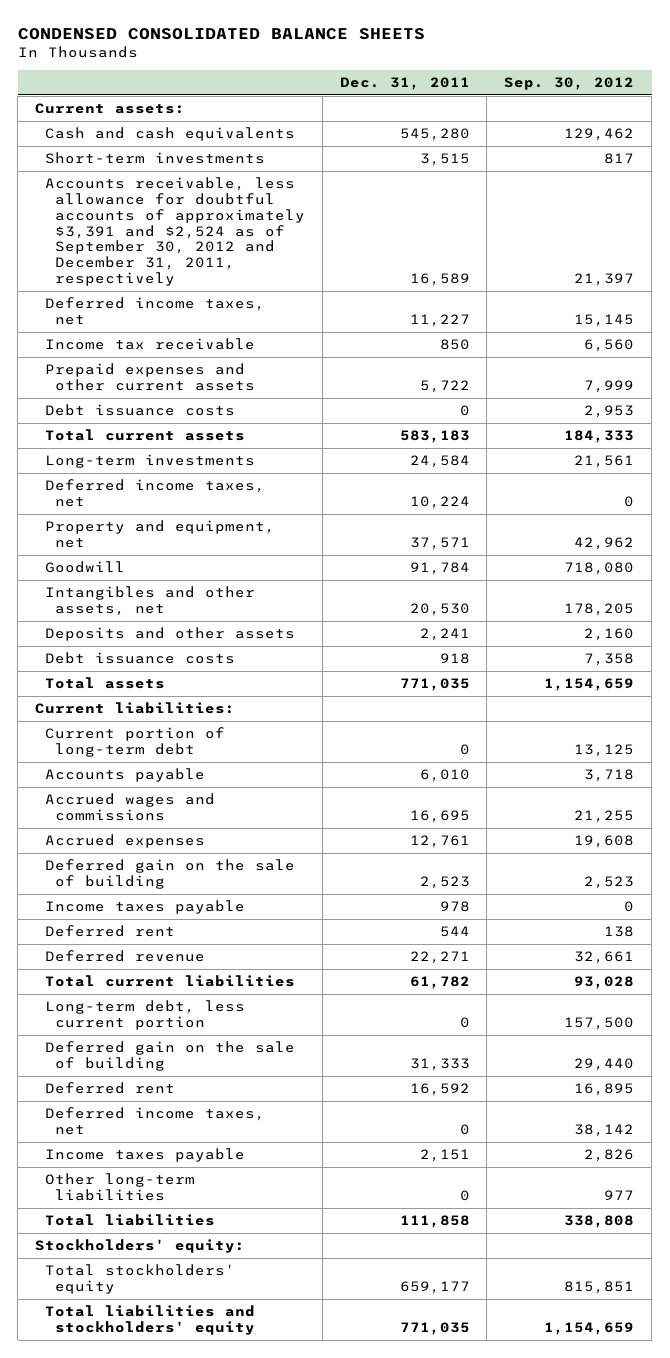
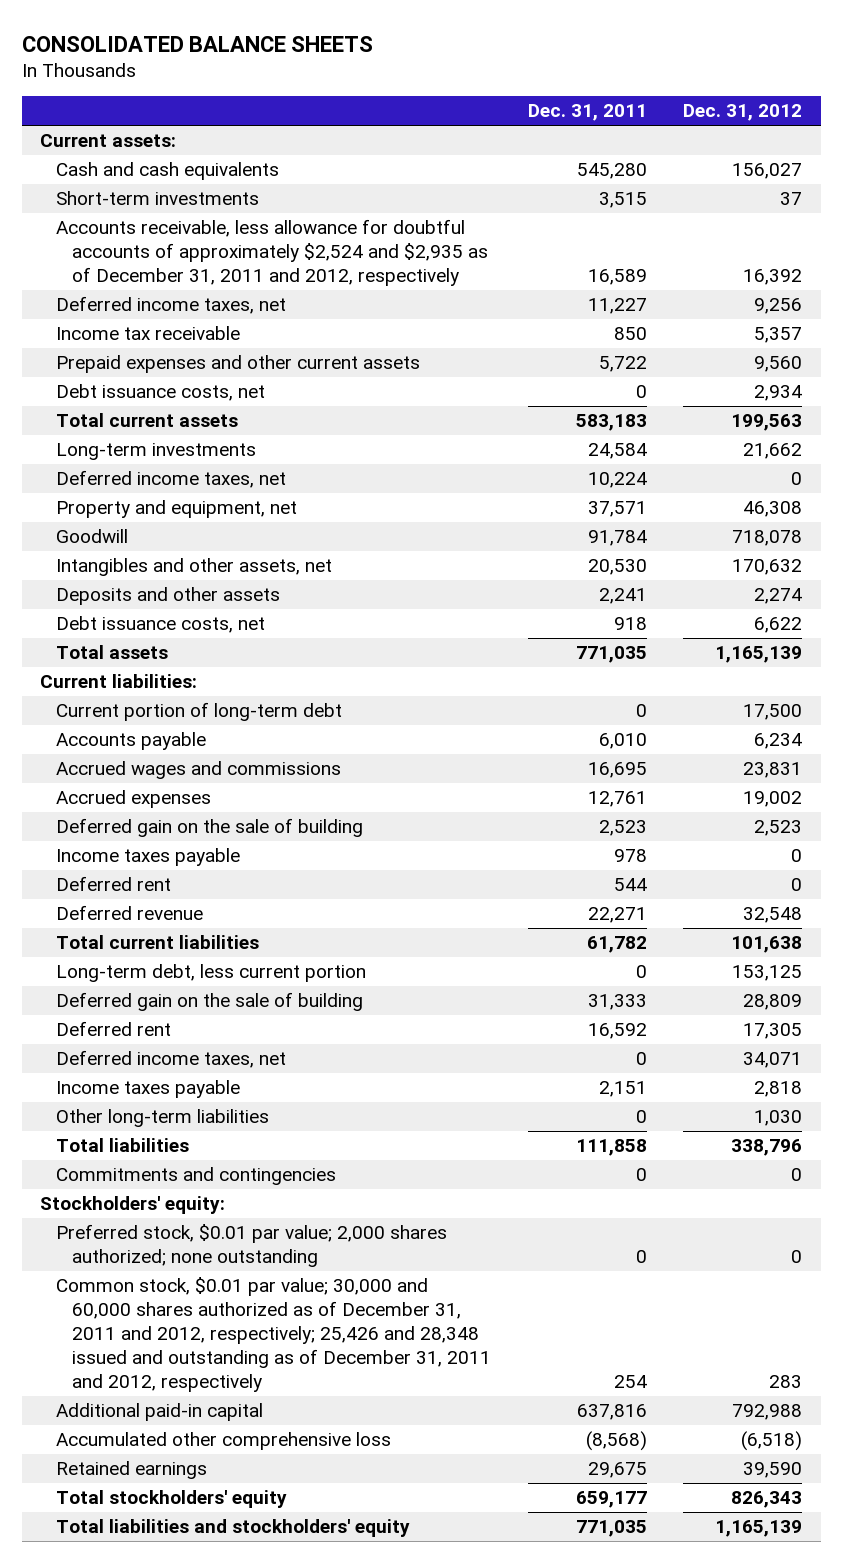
[17,27,425,40] CONDENSED CONSOLIDATED BALANCE SHEETS -> [22,35,374,52] CONSOLIDATED BALANCE SHEETS
[504,76,635,90] Sep. 30, 2012 -> none
none -> [683,104,803,122] Dec. 31, 2012
[45,177,305,286] Accounts receivable, less allowance for doubtful accounts of approximately $3,391 and $2,524 as of September 30, 2012 and December 31, 2011, respectively -> [56,219,489,287] Accounts receivable, less allowance for doubtful accounts of approximately $2,524 and $2,935 as of December 31, 2011 and 2012, respectively
[45,404,236,417] Debt issuance costs -> [56,384,266,402] Debt issuance costs, net
[45,652,236,665] Debt issuance costs -> [56,616,266,634] Debt issuance costs, net
none -> [56,1167,337,1186] Commitments and contingencies
none -> [56,1224,448,1268] Preferred stock, $0.01 par value; 2,000 shares authorized; none outstanding
none -> [56,1277,492,1393] Common stock, $0.01 par value; 30,000 and 60,000 shares authorized as of December 31, 2011 and 2012, respectively; 25,426 and 28,348 issued and outstanding as of December 31, 2011 and 2012, respectively
none -> [56,1403,264,1422] Additional paid-in capital
none -> [56,1432,392,1451] Accumulated other comprehensive loss
none -> [56,1461,208,1480] Retained earnings

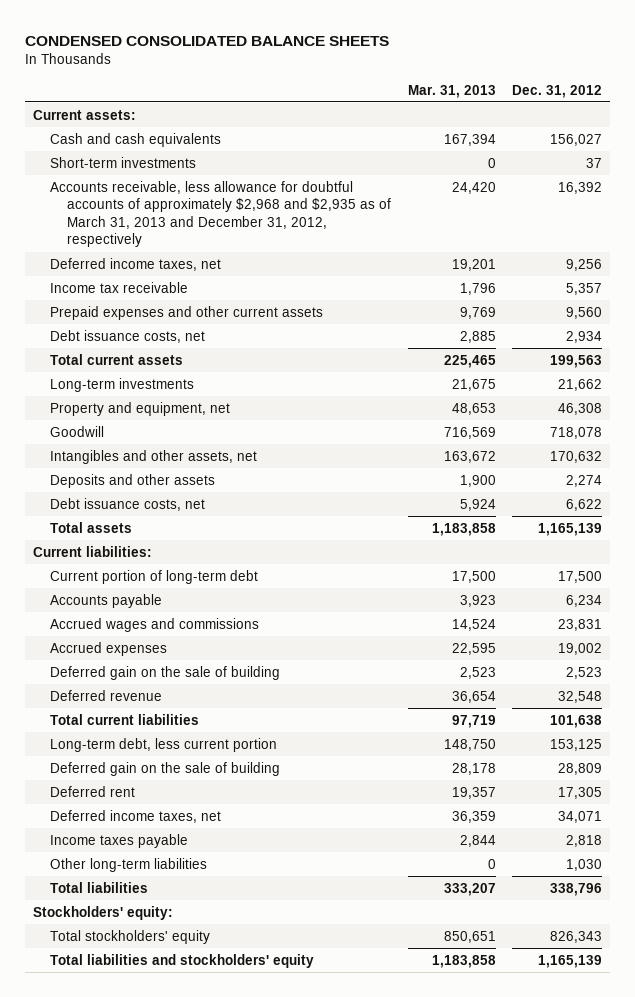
[22,35,374,52] CONSOLIDATED BALANCE SHEETS -> [24,35,389,46] CONDENSED CONSOLIDATED BALANCE SHEETS
[527,104,647,122] Dec. 31, 2011 -> none
none -> [407,84,496,98] Mar. 31, 2013
[56,219,489,287] Accounts receivable, less allowance for doubtful accounts of approximately $2,524 and $2,935 as of December 31, 2011 and 2012, respectively -> [50,180,392,248] Accounts receivable, less allowance for doubtful accounts of approximately $2,968 and $2,935 as of March 31, 2013 and December 31, 2012, respectively
[56,470,287,489] Deferred income taxes, net -> none
[56,848,241,867] Income taxes payable -> none
[56,876,172,892] Deferred rent -> none
[56,1167,337,1186] Commitments and contingencies -> none
[56,1224,448,1268] Preferred stock, $0.01 par value; 2,000 shares authorized; none outstanding -> none
[56,1277,492,1393] Common stock, $0.01 par value; 30,000 and 60,000 shares authorized as of December 31, 2011 and 2012, respectively; 25,426 and 28,348 issued and outstanding as of December 31, 2011 and 2012, respectively -> none
[56,1403,264,1422] Additional paid-in capital -> none
[56,1432,392,1451] Accumulated other comprehensive loss -> none
[56,1461,208,1480] Retained earnings -> none

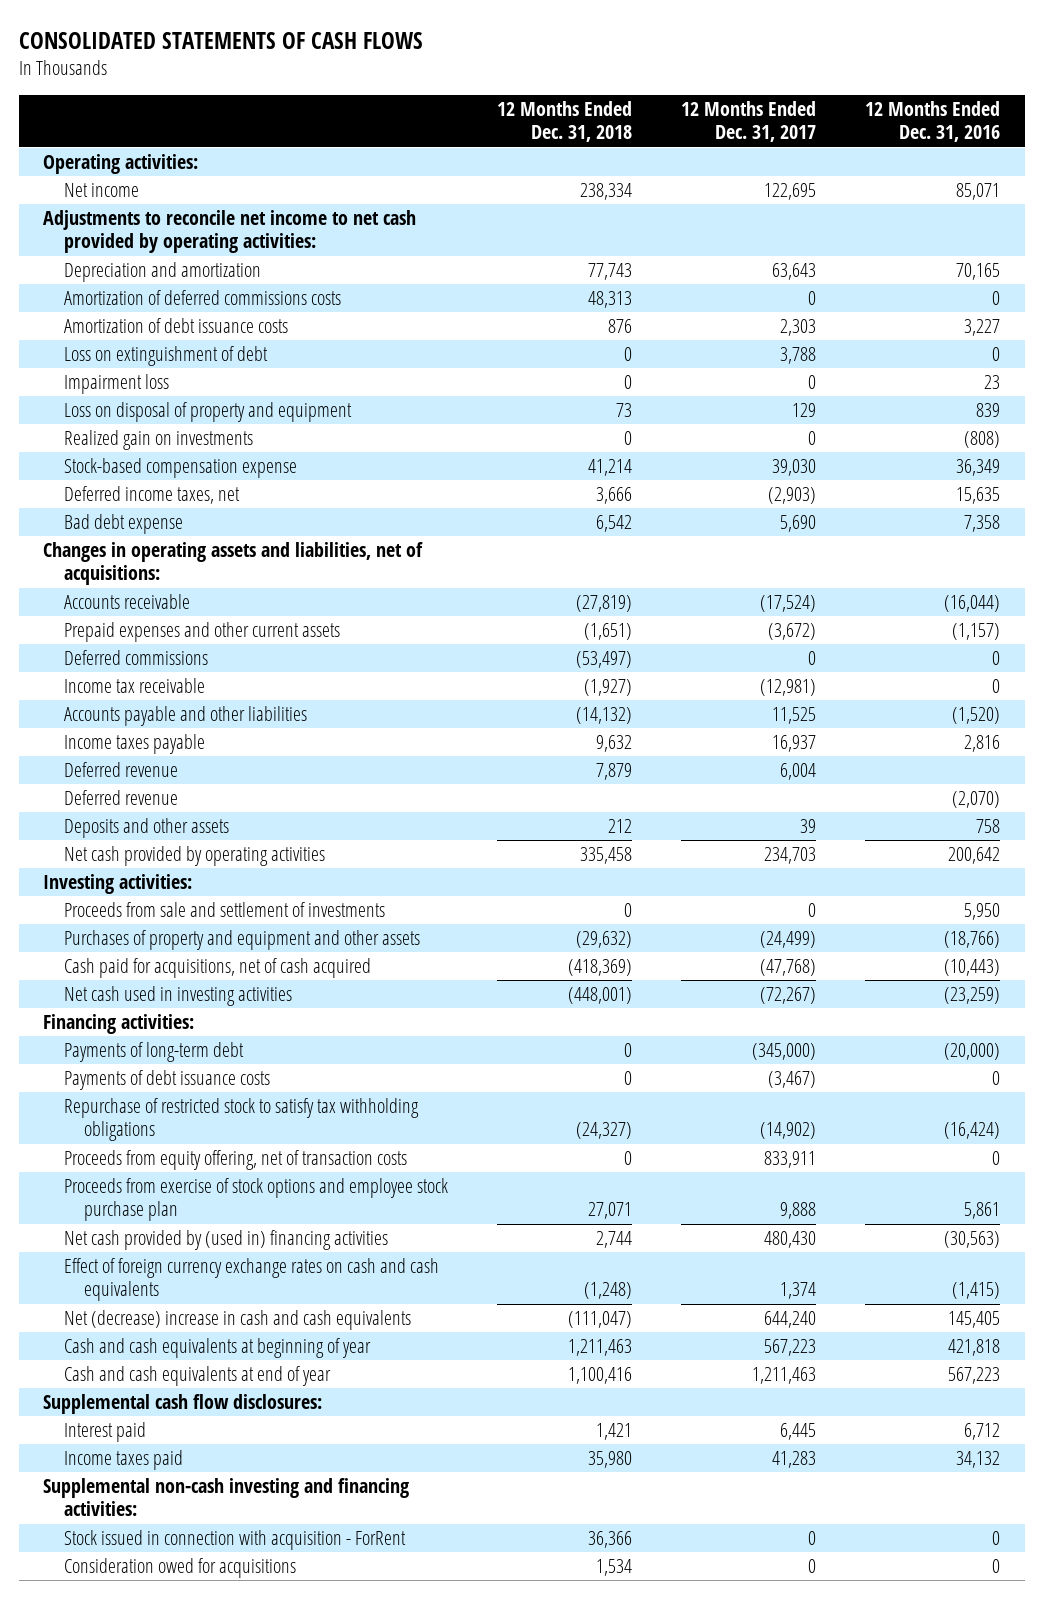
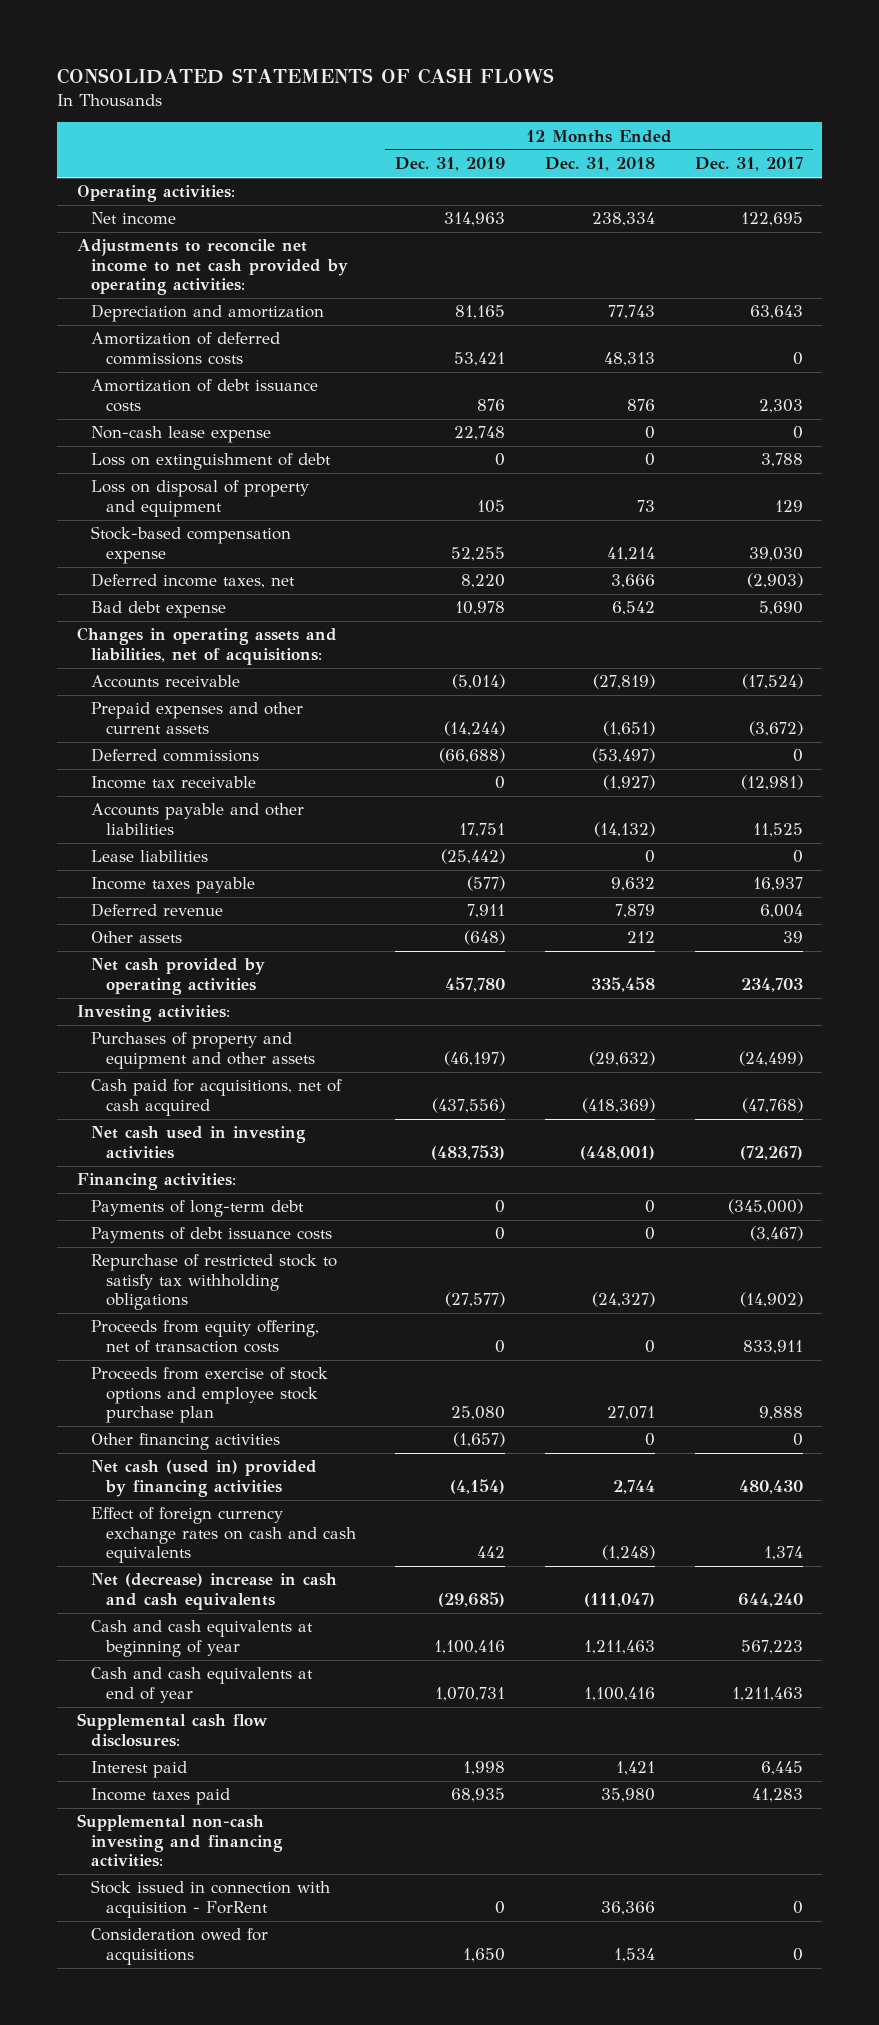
[865,101,1001,143] 12 Months Ended Dec. 31, 2016 -> none
none -> [395,157,506,172] Dec. 31, 2019
none -> [91,426,272,444] Non-cash lease expense
[63,374,169,395] Impairment loss -> none
[63,430,253,451] Realized gain on investments -> none
none -> [91,850,209,863] Lease liabilities
[63,790,178,806] Deferred revenue -> none
[63,818,229,839] Deposits and other assets -> [91,931,183,944] Other assets
[63,902,385,918] Proceeds from sale and settlement of investments -> none
none -> [91,1433,281,1451] Other financing activities
[63,1230,388,1251] Net cash provided by (used in) financing activities -> [91,1460,318,1497] Net cash (used in) provided by financing activities

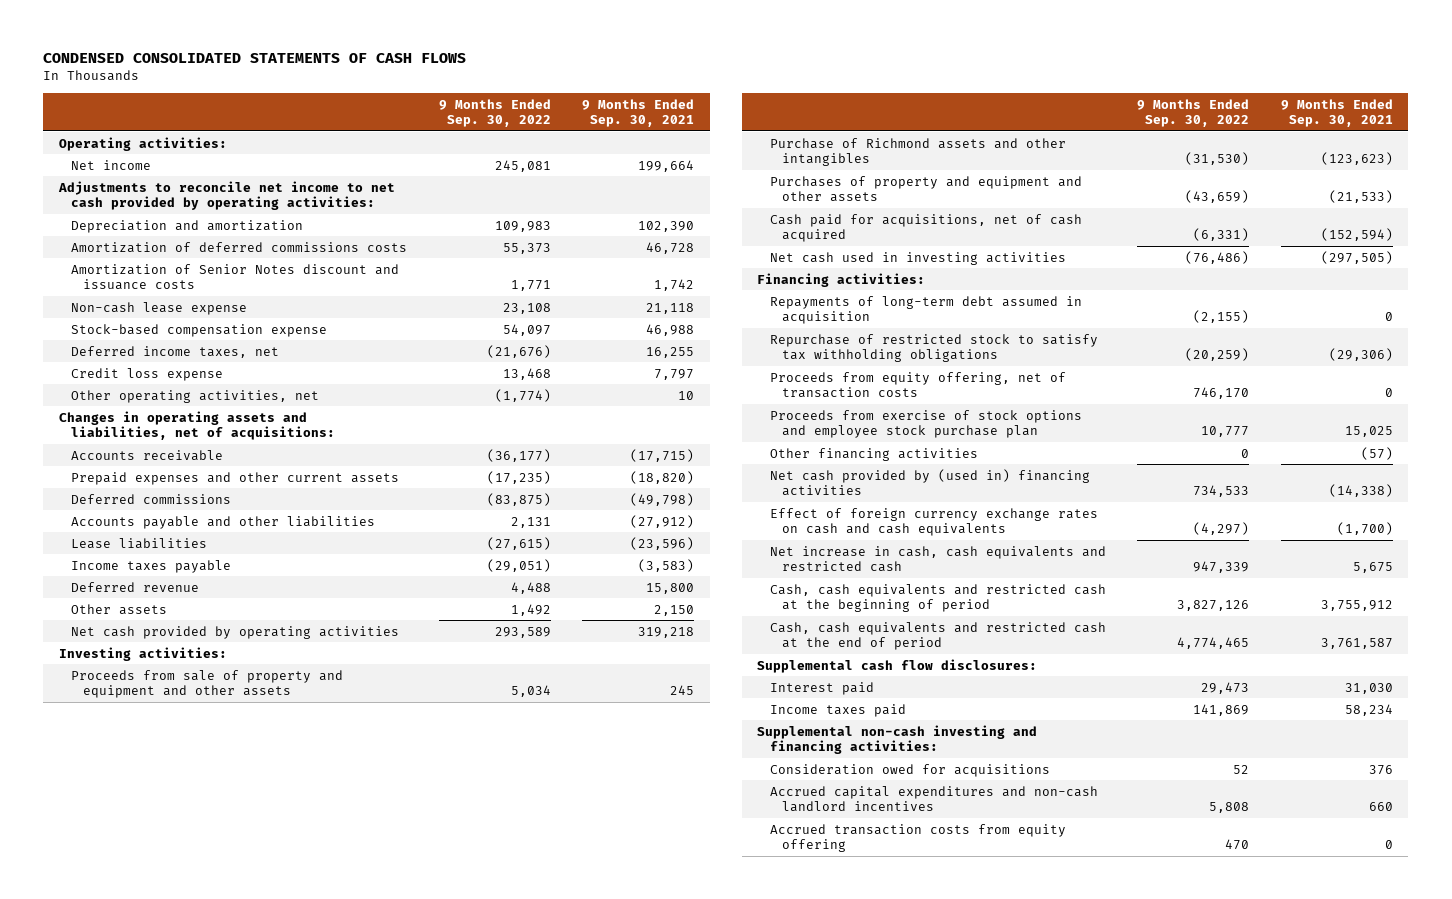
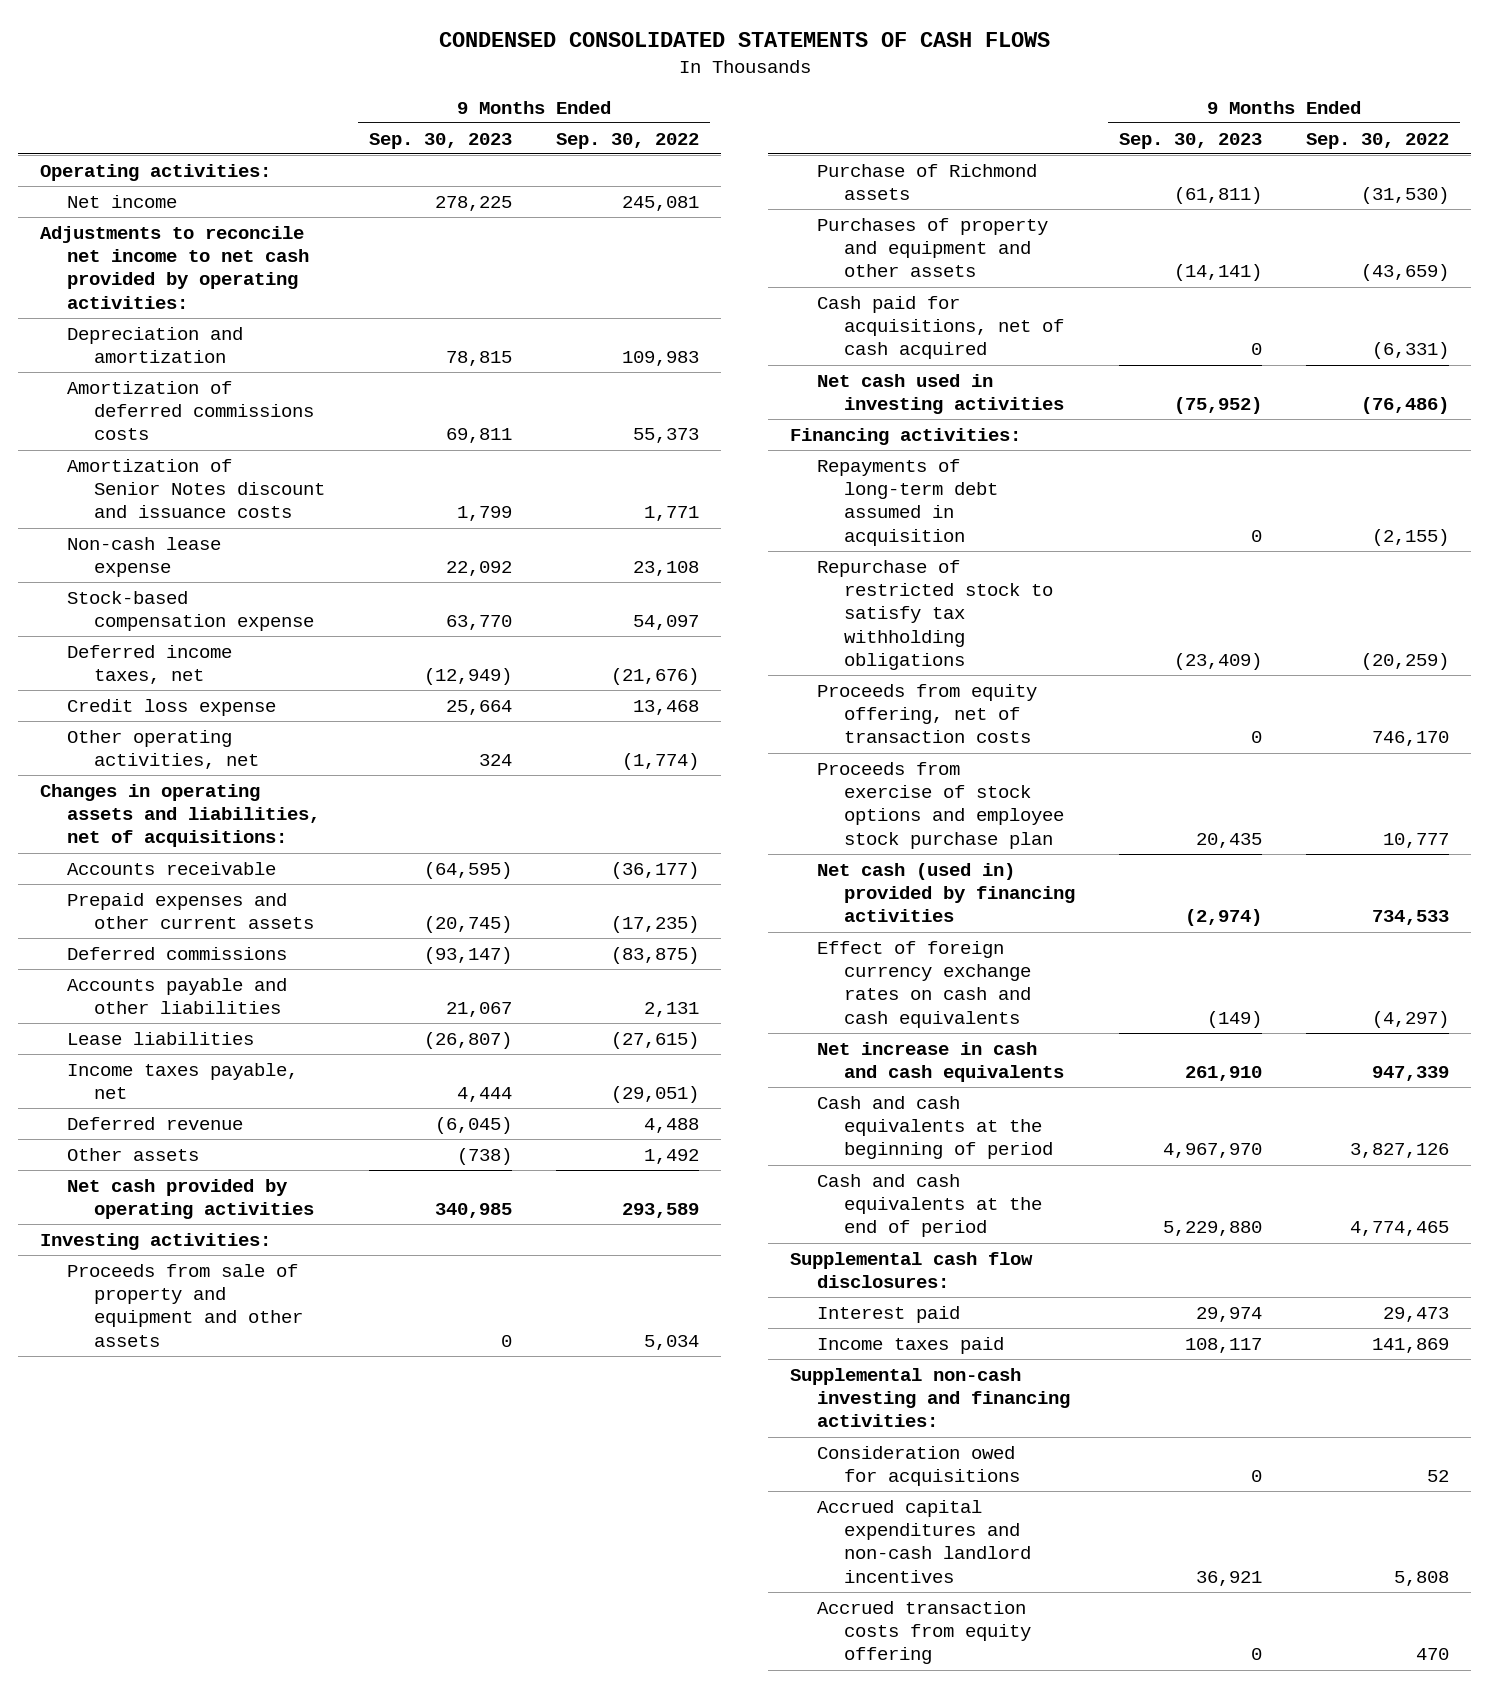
[582,98,695,128] 9 Months Ended Sep. 30, 2021 -> none
none -> [369,132,513,149] Sep. 30, 2023
[70,559,231,573] Income taxes payable -> [67,1062,299,1100] Income taxes payable, net
[769,137,1066,167] Purchase of Richmond assets and other intangibles -> [817,163,1038,201] Purchase of Richmond assets
[769,447,978,461] Other financing activities -> none
[769,468,1090,497] Net cash provided by (used in) financing activities -> [817,862,1076,923] Net cash (used in) provided by financing activities
[769,545,1106,573] Net increase in cash, cash equivalents and restricted cash -> [817,1041,1065,1083] Net increase in cash and cash equivalents
[769,583,1106,613] Cash, cash equivalents and restricted cash at the beginning of period -> [817,1095,1054,1160] Cash and cash equivalents at the beginning of period
[769,621,1106,651] Cash, cash equivalents and restricted cash at the end of period -> [817,1173,1043,1238] Cash and cash equivalents at the end of period

